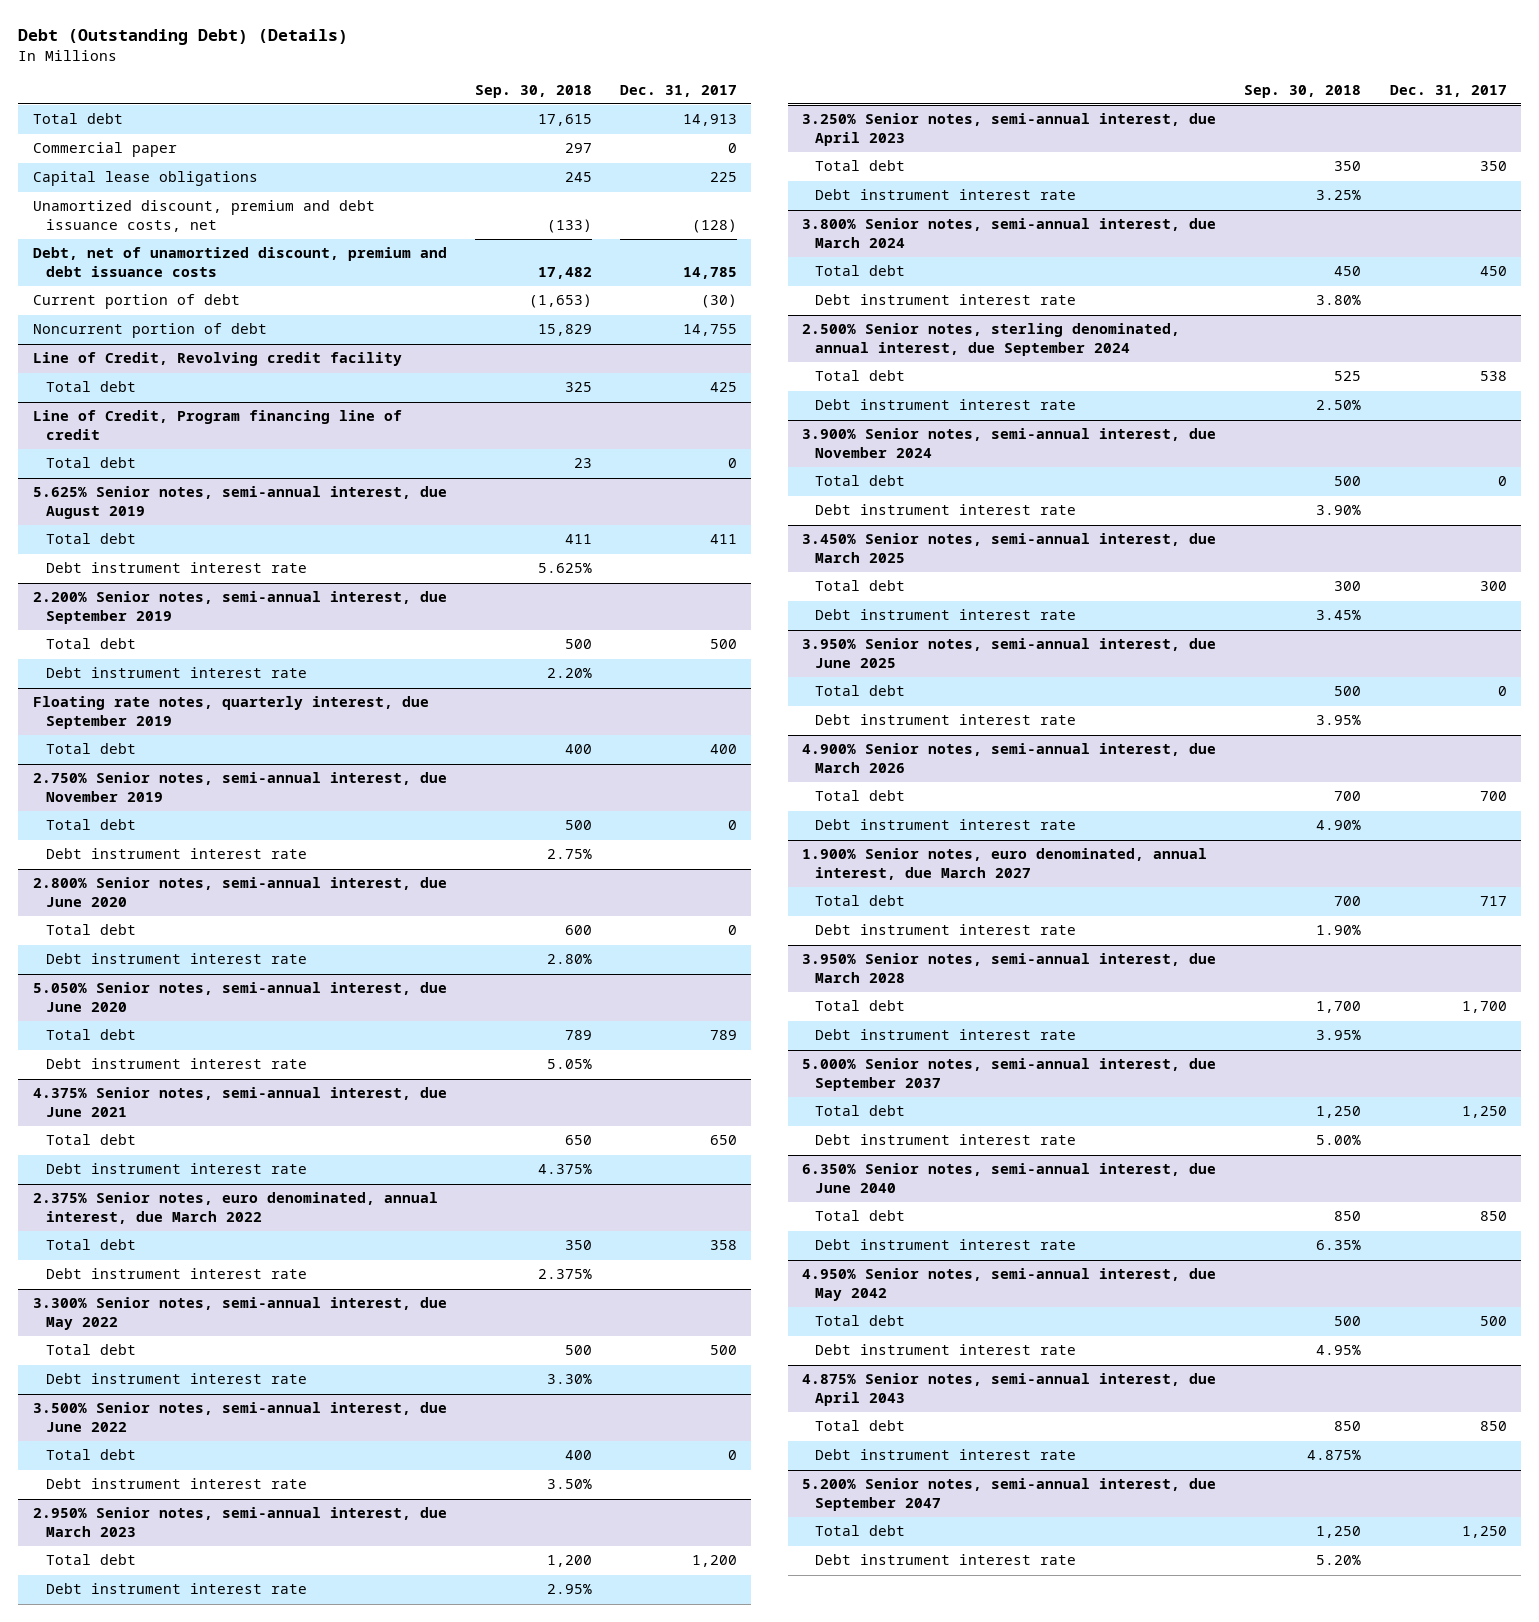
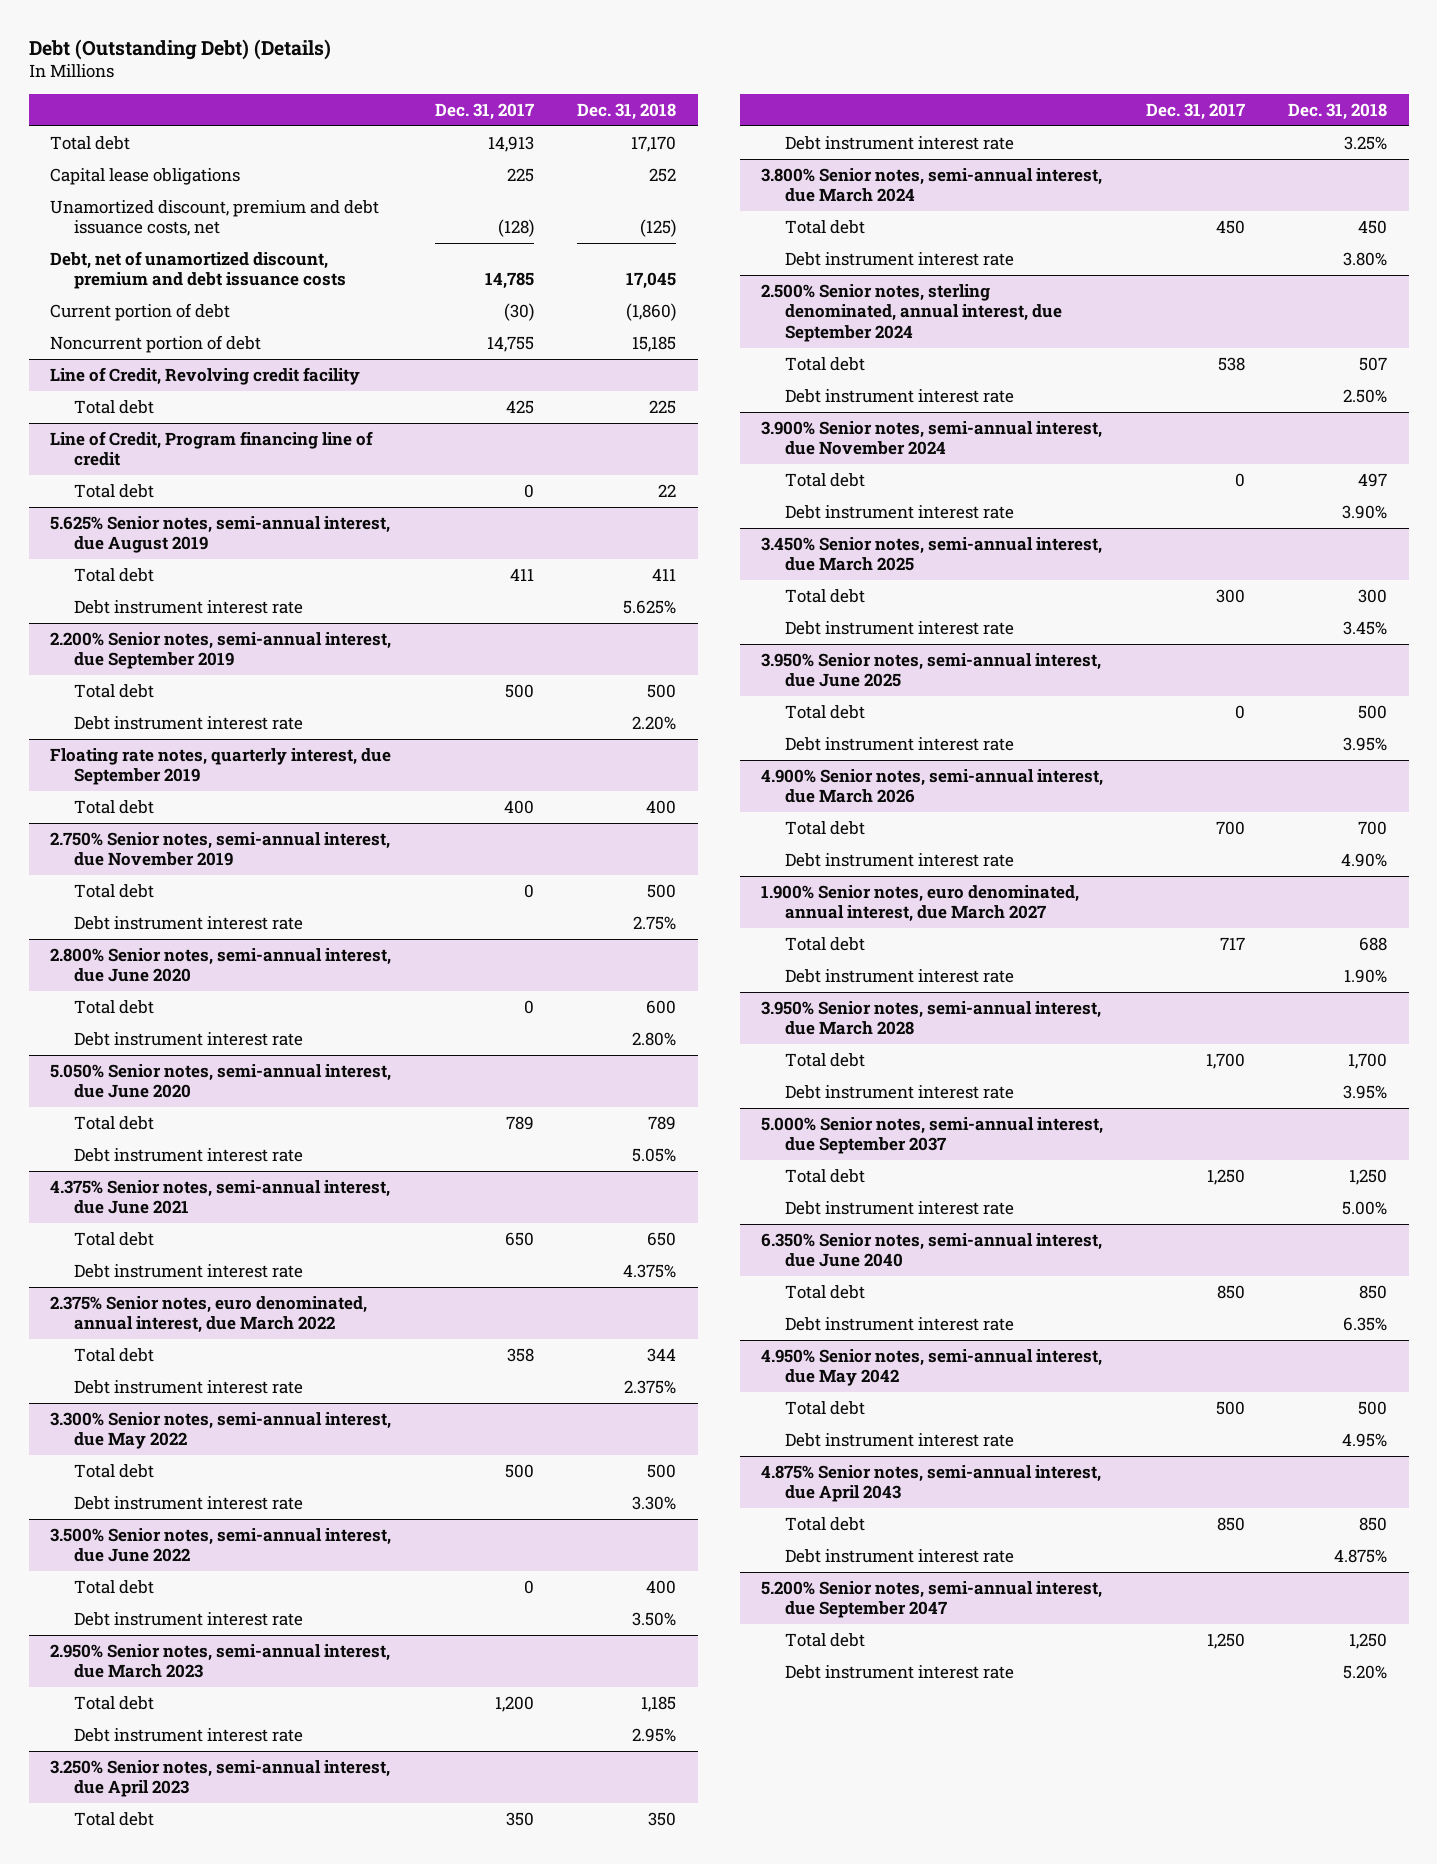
[474,84,592,98] Sep. 30, 2018 -> none
none -> [577,103,677,121] Dec. 31, 2018
[32,142,177,158] Commercial paper -> none

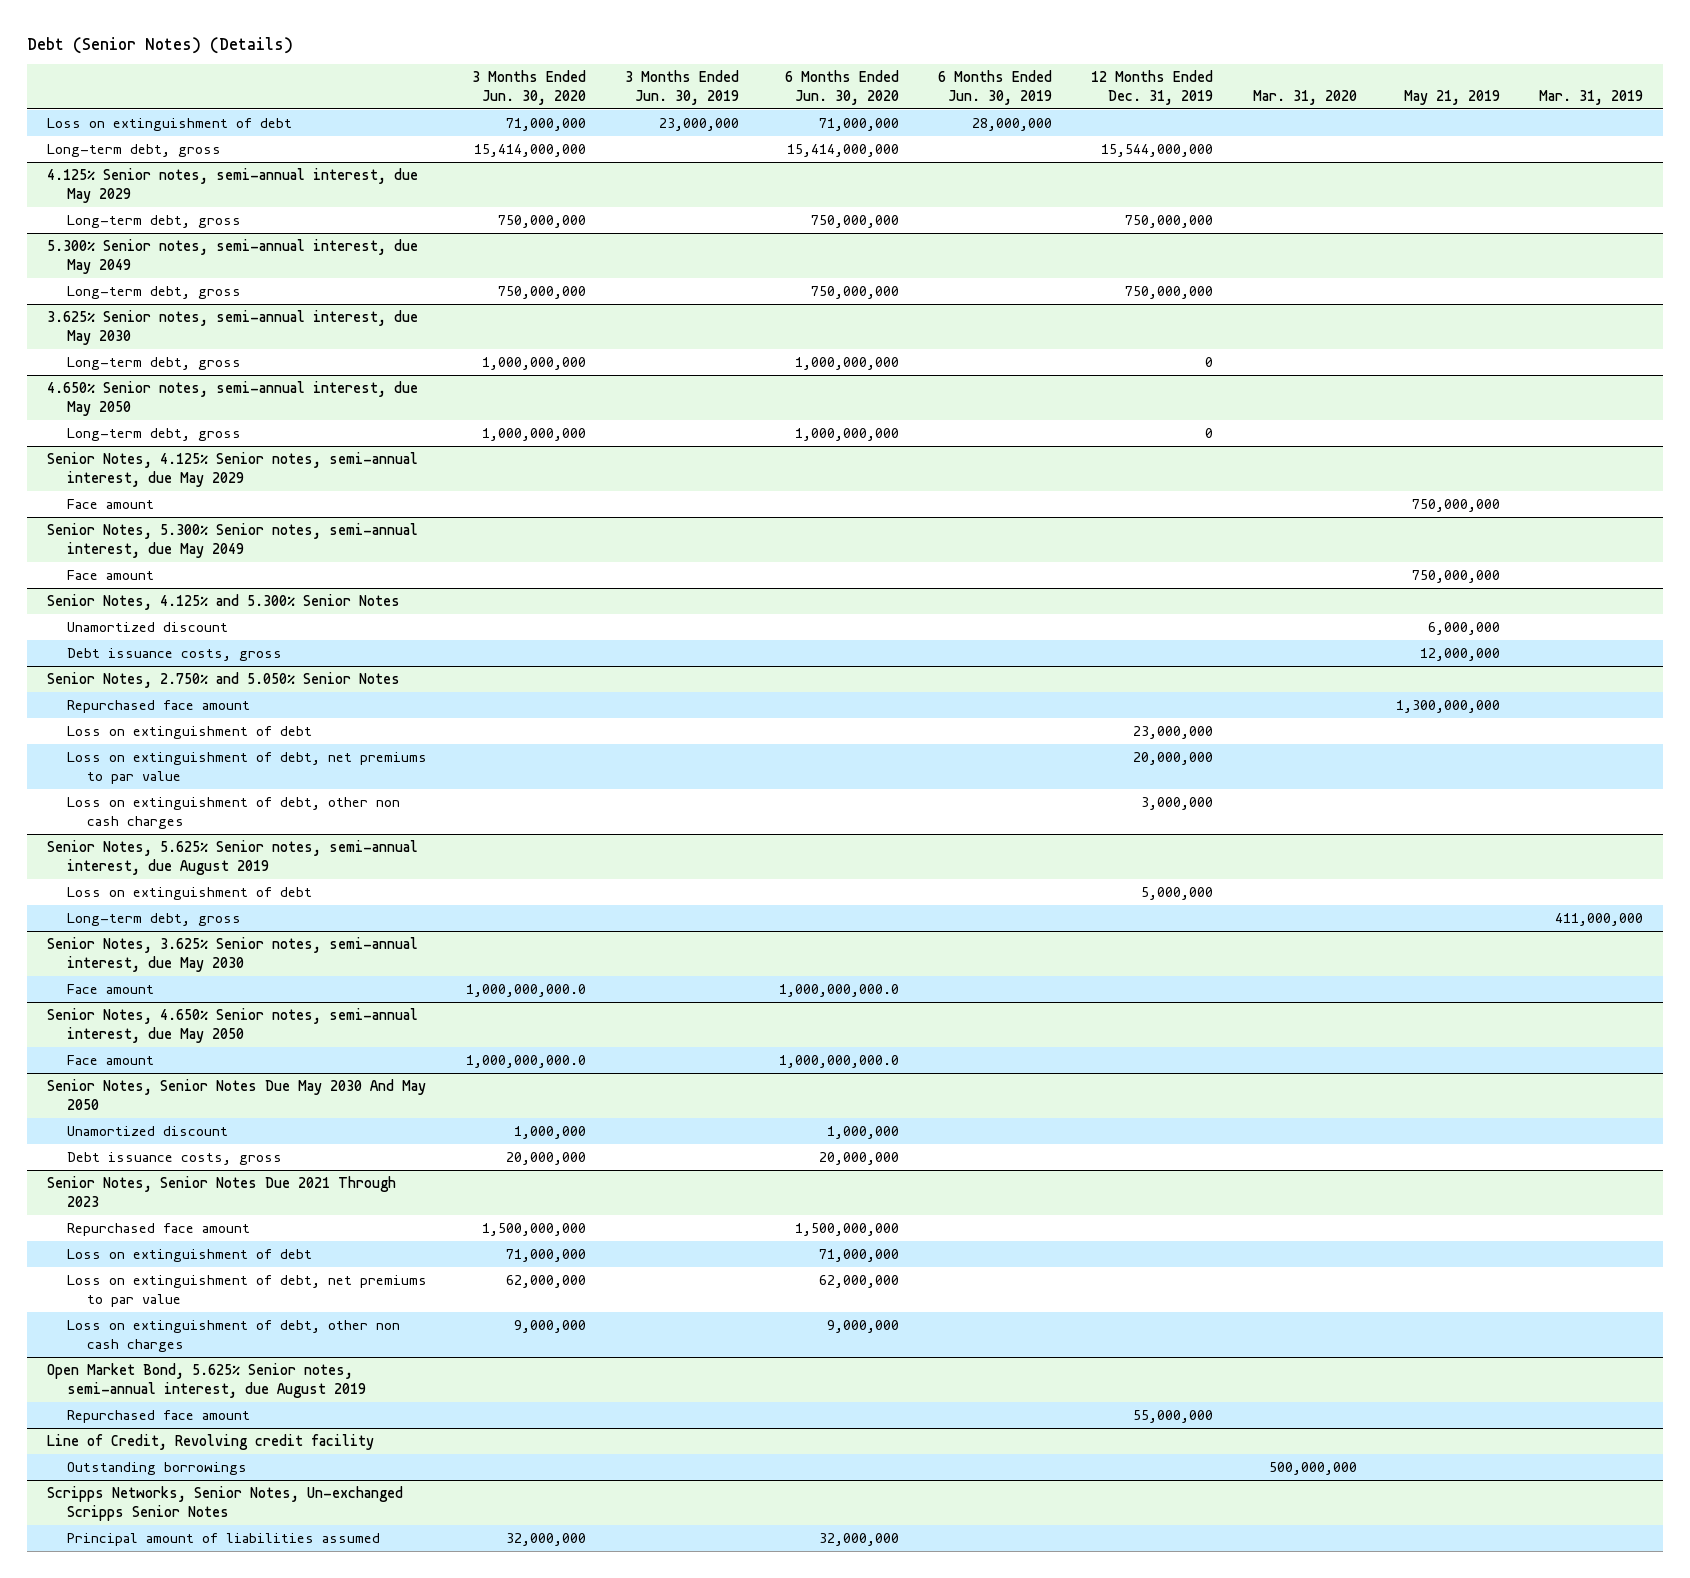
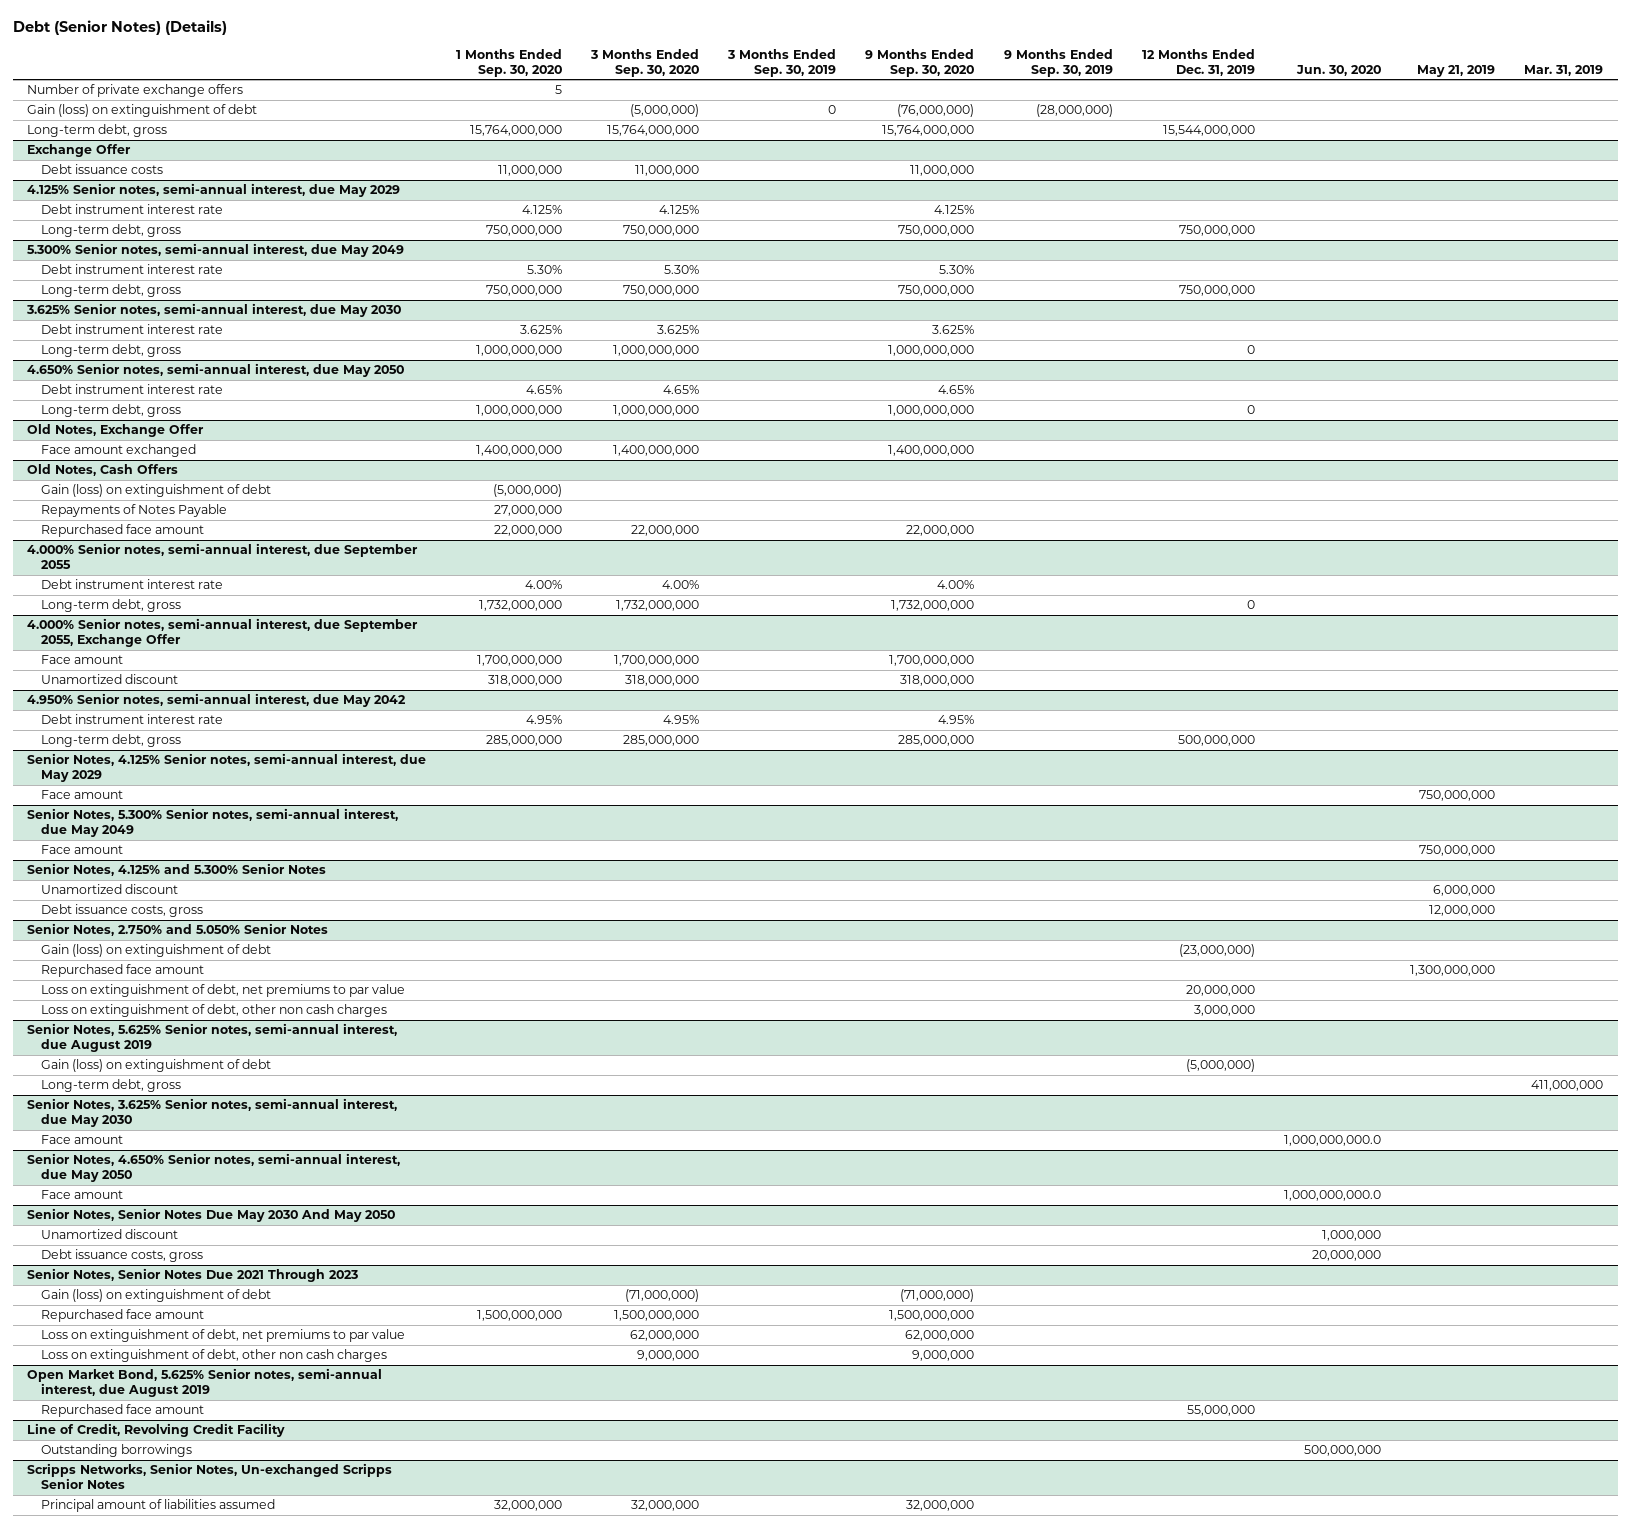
[472,70,587,105] 3 Months Ended Jun. 30, 2020 -> none
[625,70,740,105] 3 Months Ended Jun. 30, 2019 -> none
[784,70,899,105] 6 Months Ended Jun. 30, 2020 -> none
[937,70,1052,105] 6 Months Ended Jun. 30, 2019 -> none
[1252,89,1357,105] Mar. 31, 2020 -> none
none -> [455,48,562,77] 1 Months Ended Sep. 30, 2020
none -> [589,48,699,77] 3 Months Ended Sep. 30, 2020
none -> [727,48,837,77] 3 Months Ended Sep. 30, 2019
none -> [865,48,975,77] 9 Months Ended Sep. 30, 2020
none -> [1003,48,1113,77] 9 Months Ended Sep. 30, 2019
none -> [1295,64,1381,76] Jun. 30, 2020
none -> [27,84,244,98] Number of private exchange offers
[46,118,292,132] Loss on extinguishment of debt -> [27,104,258,118] Gain (loss) on extinguishment of debt
none -> [27,144,132,158] Exchange Offer
none -> [41,164,164,175] Debt issuance costs
none -> [41,204,224,215] Debt instrument interest rate
none -> [41,264,224,275] Debt instrument interest rate
none -> [41,324,224,335] Debt instrument interest rate
none -> [41,384,224,395] Debt instrument interest rate
none -> [27,424,205,438] Old Notes, Exchange Offer
none -> [41,444,197,458] Face amount exchanged
none -> [27,464,179,477] Old Notes, Cash Offers
none -> [41,484,272,498] Gain (loss) on extinguishment of debt
none -> [41,504,228,518] Repayments of Notes Payable
none -> [41,524,205,538] Repurchased face amount
none -> [27,543,419,570] 4.000% Senior notes, semi-annual interest, due September 2055
none -> [41,579,224,590] Debt instrument interest rate
none -> [41,599,182,613] Long-term debt, gross
none -> [27,618,419,648] 4.000% Senior notes, semi-annual interest, due September 2055, Exchange Offer
none -> [41,655,124,665] Face amount
none -> [41,674,179,685] Unamortized discount
none -> [27,693,407,708] 4.950% Senior notes, semi-annual interest, due May 2042
none -> [41,714,224,725] Debt instrument interest rate
none -> [41,734,182,748] Long-term debt, gross
none -> [41,944,272,958] Gain (loss) on extinguishment of debt
[66,726,312,740] Loss on extinguishment of debt -> none
[66,887,312,901] Loss on extinguishment of debt -> [41,1059,272,1073] Gain (loss) on extinguishment of debt
[1141,887,1214,901] 5,000,000 -> [1185,1059,1255,1073] (5,000,000)
none -> [41,1289,272,1303] Gain (loss) on extinguishment of debt
[66,1249,312,1263] Loss on extinguishment of debt -> none
[46,1434,374,1451] Line of Credit, Revolving credit facility -> [27,1423,286,1438] Line of Credit, Revolving Credit Facility

